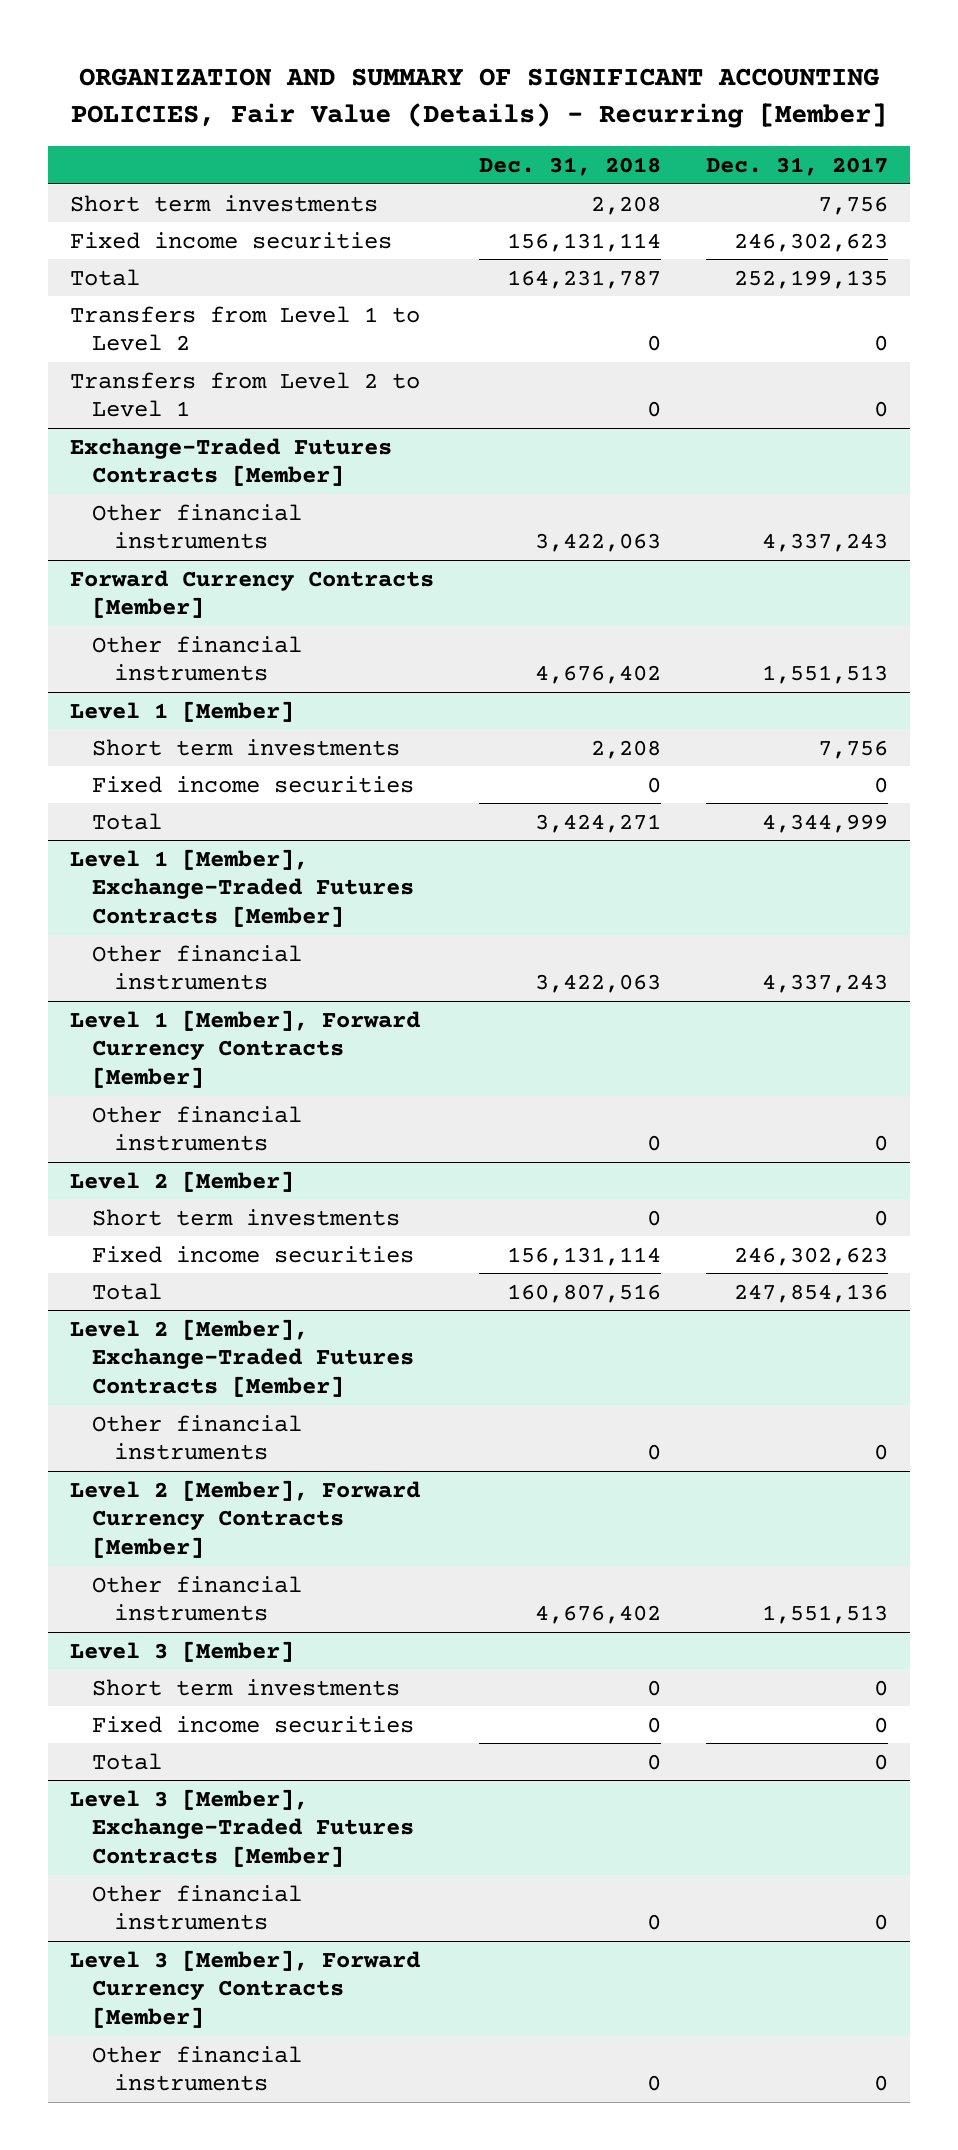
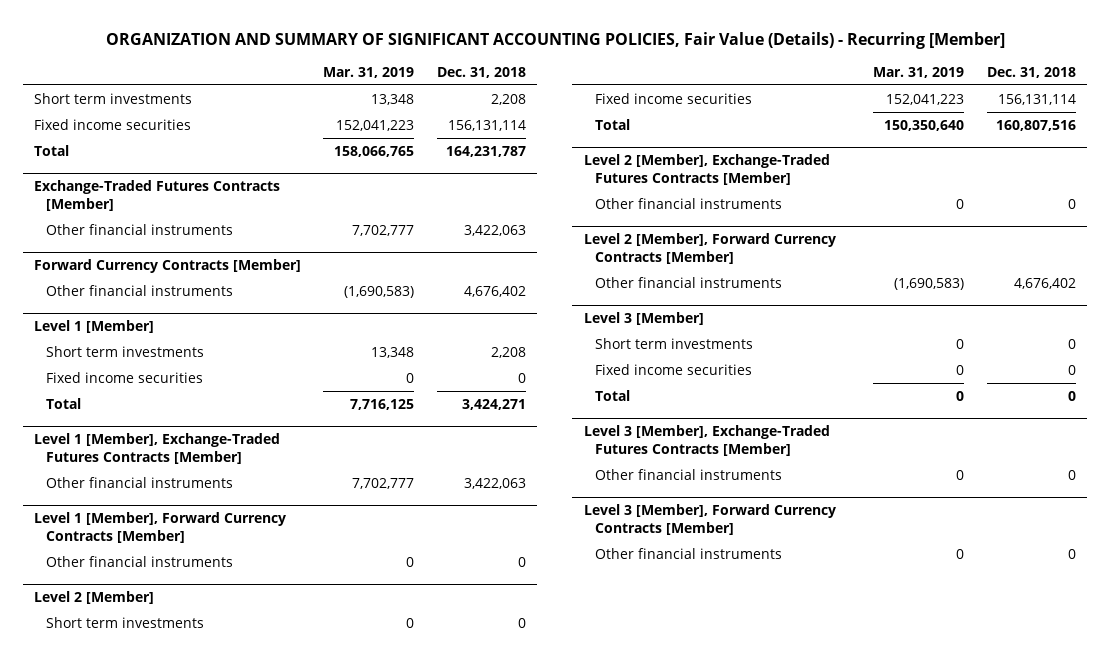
[705,156,888,176] Dec. 31, 2017 -> none
none -> [323,66,415,78] Mar. 31, 2019
[70,305,421,352] Transfers from Level 1 to Level 2 -> none
[70,371,421,418] Transfers from Level 2 to Level 1 -> none

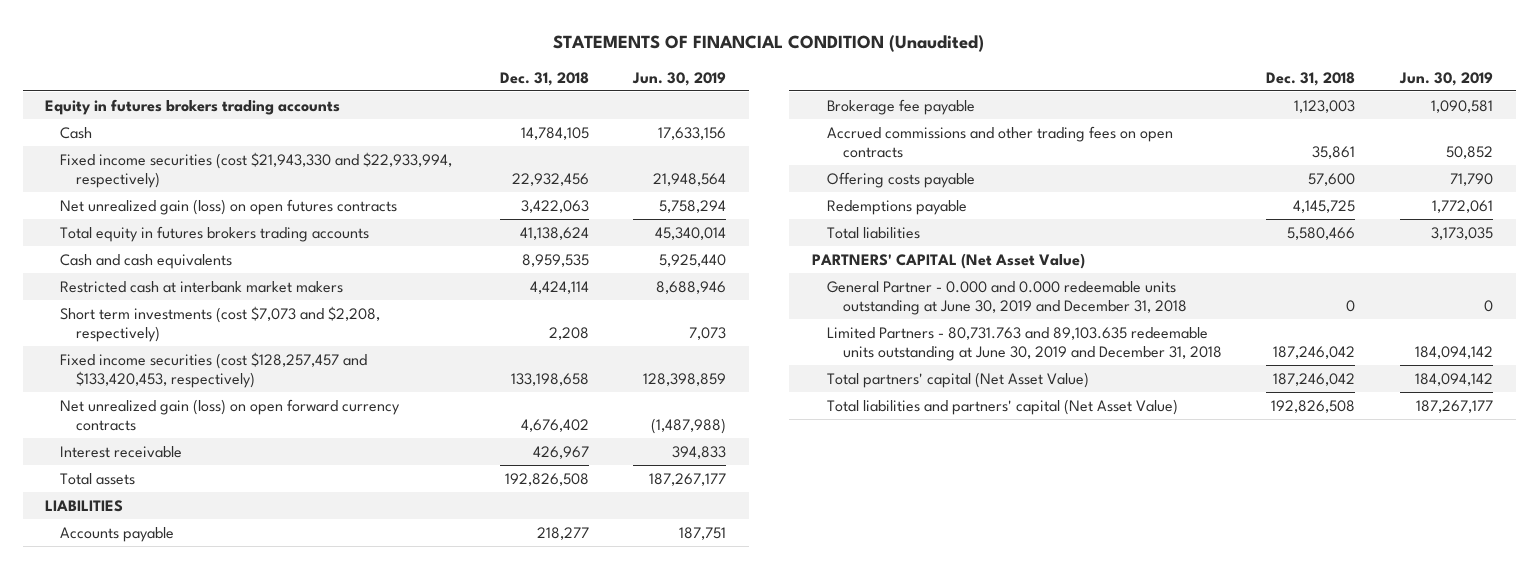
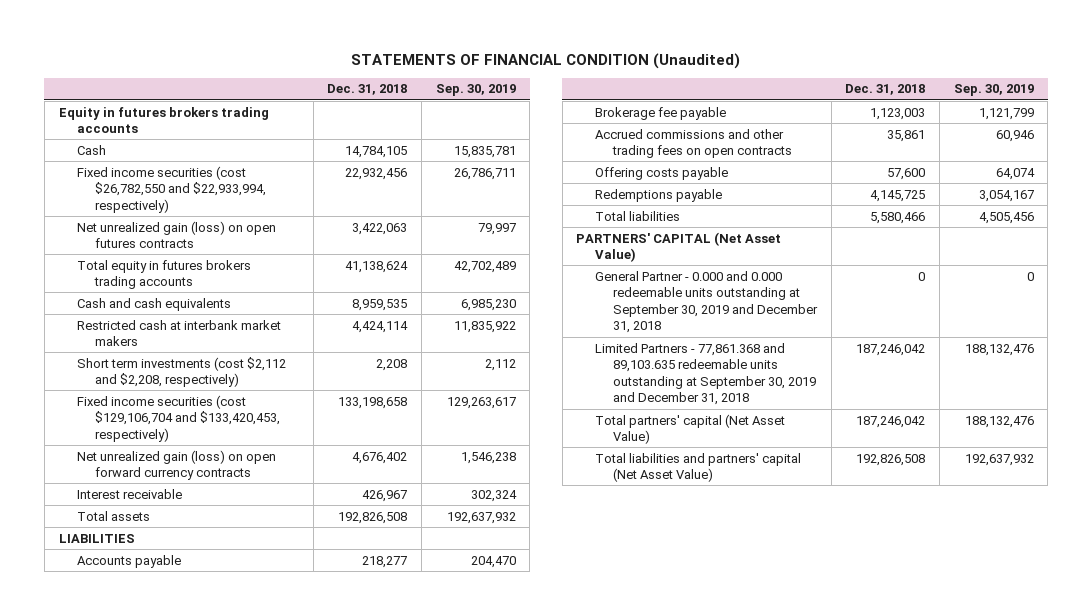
[632,71,727,86] Jun. 30, 2019 -> none
none -> [435,84,516,97] Sep. 30, 2019
[60,151,453,189] Fixed income securities (cost $21,943,330 and $22,933,994, respectively) -> [76,165,267,213] Fixed income securities (cost $26,782,550 and $22,933,994, respectively)
[60,305,381,343] Short term investments (cost $7,073 and $2,208, respectively) -> [76,356,286,388] Short term investments (cost $2,112 and $2,208, respectively)
[60,351,368,389] Fixed income securities (cost $128,257,457 and $133,420,453, respectively) -> [76,394,281,442] Fixed income securities (cost $129,106,704 and $133,420,453, respectively)
[827,280,1187,316] General Partner - 0.000 and 0.000 redeemable units outstanding at June 30, 2019 and December 31, 2018 -> [594,270,818,334] General Partner - 0.000 and 0.000 redeemable units outstanding at September 30, 2019 and December 31, 2018
[827,326,1222,362] Limited Partners - 80,731.763 and 89,103.635 redeemable units outstanding at June 30, 2019 and December 31, 2018 -> [594,342,816,406] Limited Partners - 77,861.368 and 89,103.635 redeemable units outstanding at September 30, 2019 and December 31, 2018

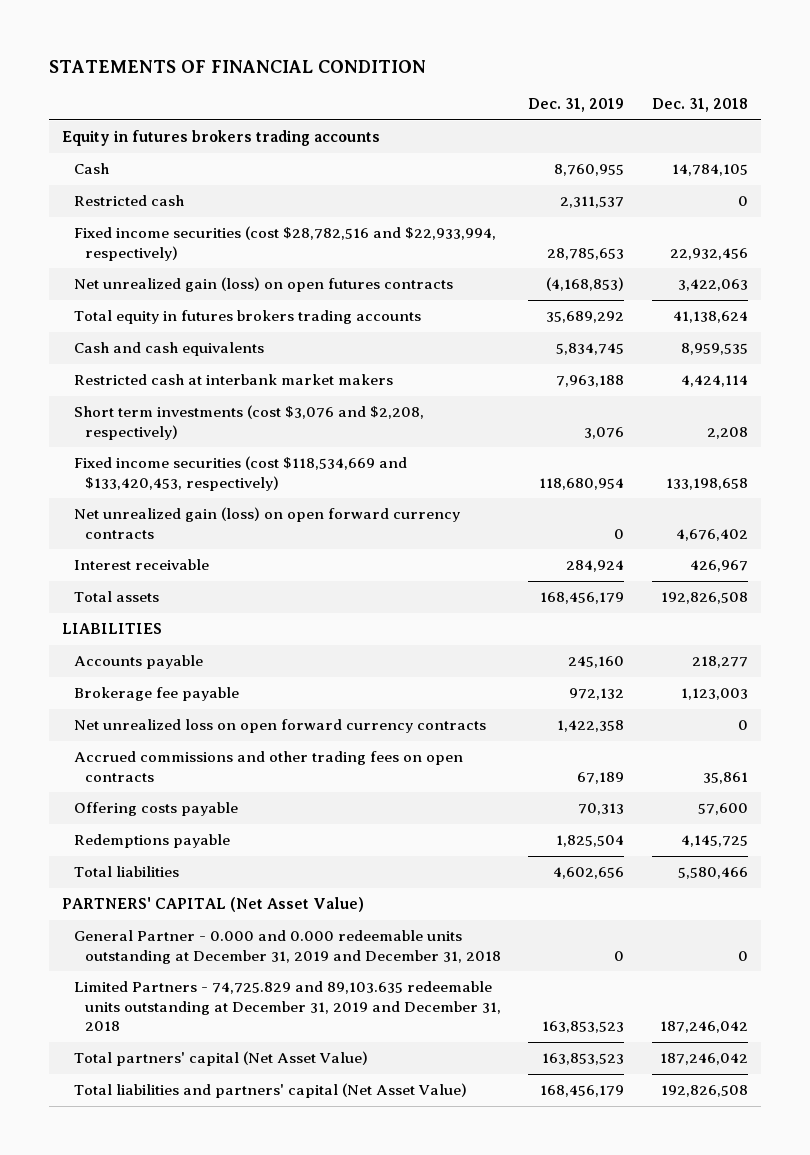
[351,52,741,69] STATEMENTS OF FINANCIAL CONDITION (Unaudited) -> [48,59,426,73] STATEMENTS OF FINANCIAL CONDITION
[435,84,516,97] Sep. 30, 2019 -> none
none -> [528,98,625,113] Dec. 31, 2019
none -> [73,195,184,207] Restricted cash
[76,165,267,213] Fixed income securities (cost $26,782,550 and $22,933,994, respectively) -> [73,226,496,261] Fixed income securities (cost $28,782,516 and $22,933,994, respectively)
[76,356,286,388] Short term investments (cost $2,112 and $2,208, respectively) -> [73,405,424,440] Short term investments (cost $3,076 and $2,208, respectively)
[76,394,281,442] Fixed income securities (cost $129,106,704 and $133,420,453, respectively) -> [73,456,407,491] Fixed income securities (cost $118,534,669 and $133,420,453, respectively)
none -> [73,719,486,734] Net unrealized loss on open forward currency contracts
[594,270,818,334] General Partner - 0.000 and 0.000 redeemable units outstanding at September 30, 2019 and December 31, 2018 -> [73,930,501,964] General Partner - 0.000 and 0.000 redeemable units outstanding at December 31, 2019 and December 31, 2018
[594,342,816,406] Limited Partners - 77,861.368 and 89,103.635 redeemable units outstanding at September 30, 2019 and December 31, 2018 -> [73,981,501,1032] Limited Partners - 74,725.829 and 89,103.635 redeemable units outstanding at December 31, 2019 and December 31, 2018

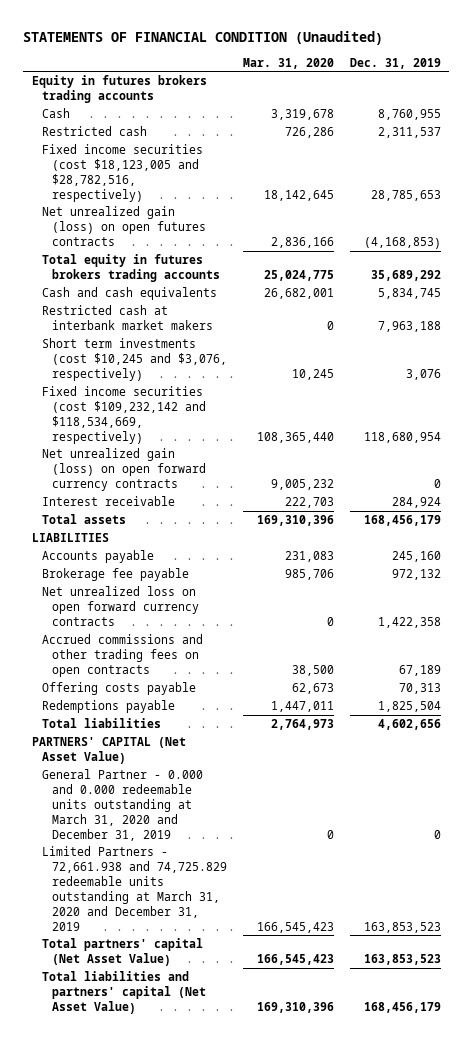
[48,59,426,73] STATEMENTS OF FINANCIAL CONDITION -> [23,30,384,45] STATEMENTS OF FINANCIAL CONDITION (Unaudited)
[651,98,748,113] Dec. 31, 2018 -> none
none -> [242,57,334,69] Mar. 31, 2020
[73,226,496,261] Fixed income securities (cost $28,782,516 and $22,933,994, respectively) -> [41,144,203,202] Fixed income securities (cost $18,123,005 and $28,782,516, respectively)
[73,405,424,440] Short term investments (cost $3,076 and $2,208, respectively) -> [41,338,227,381] Short term investments (cost $10,245 and $3,076, respectively)
[73,456,407,491] Fixed income securities (cost $118,534,669 and $133,420,453, respectively) -> [41,386,206,444] Fixed income securities (cost $109,232,142 and $118,534,669, respectively)
[73,930,501,964] General Partner - 0.000 and 0.000 redeemable units outstanding at December 31, 2019 and December 31, 2018 -> [41,769,203,841] General Partner - 0.000 and 0.000 redeemable units outstanding at March 31, 2020 and December 31, 2019
[73,981,501,1032] Limited Partners - 74,725.829 and 89,103.635 redeemable units outstanding at December 31, 2019 and December 31, 2018 -> [41,846,227,931] Limited Partners - 72,661.938 and 74,725.829 redeemable units outstanding at March 31, 2020 and December 31, 2019

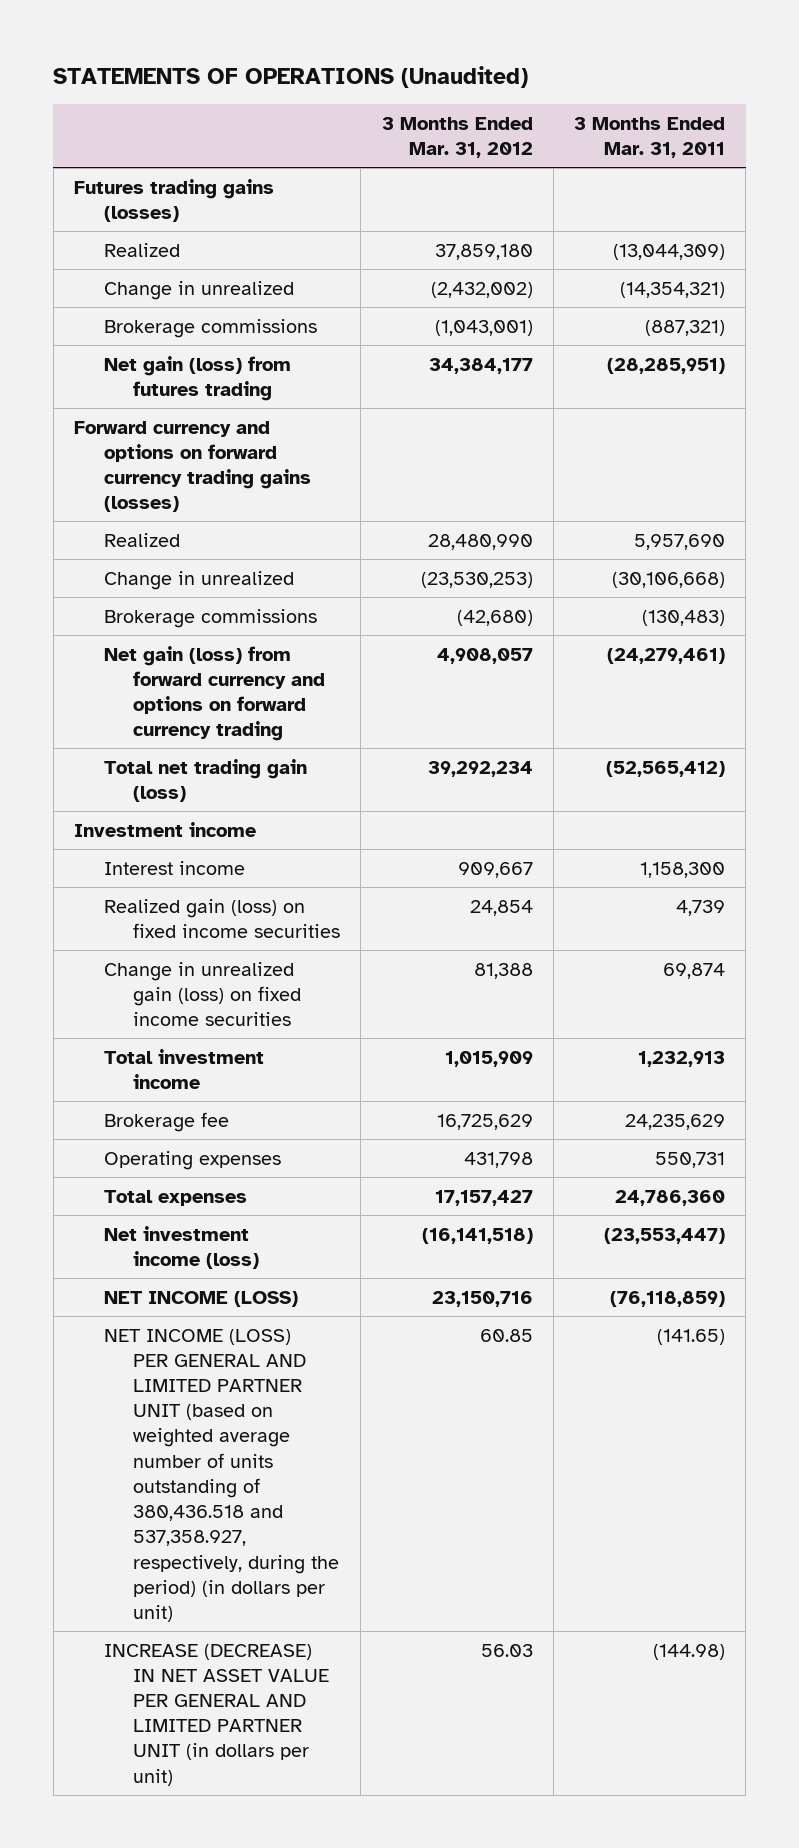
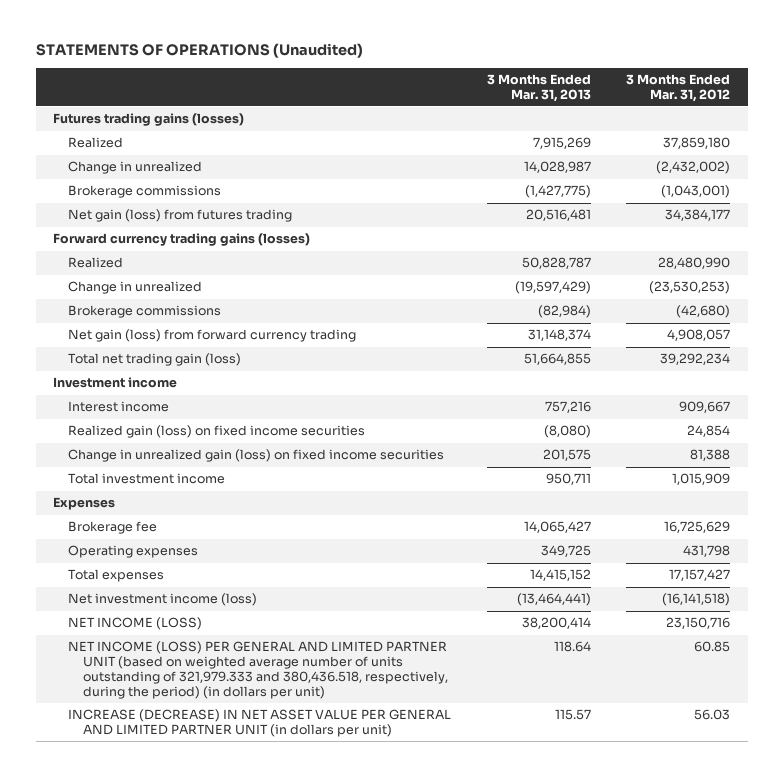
[574,116,726,158] 3 Months Ended Mar. 31, 2011 -> none
none -> [486,74,591,102] 3 Months Ended Mar. 31, 2013
[74,420,311,513] Forward currency and options on forward currency trading gains (losses) -> [53,233,311,247] Forward currency trading gains (losses)
[103,645,325,742] Net gain (loss) from forward currency and options on forward currency trading -> [67,329,356,343] Net gain (loss) from forward currency trading
none -> [53,497,116,511] Expenses
[103,1328,339,1622] NET INCOME (LOSS) PER GENERAL AND LIMITED PARTNER UNIT (based on weighted average number of units outstanding of 380,436.518 and 537,358.927, respectively, during the period) (in dollars per unit) -> [67,641,448,699] NET INCOME (LOSS) PER GENERAL AND LIMITED PARTNER UNIT (based on weighted average number of units outstanding of 321,979.333 and 380,436.518, respectively, during the period) (in dollars per unit)

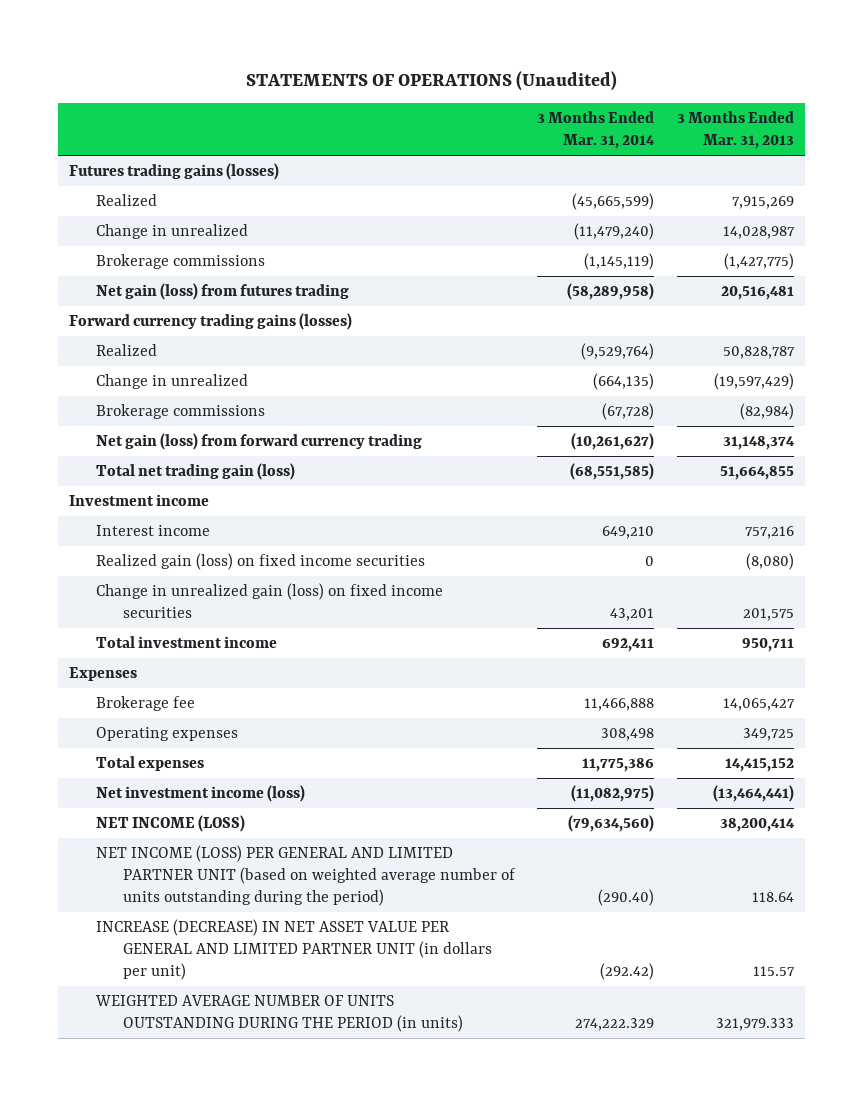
[626,74,731,102] 3 Months Ended Mar. 31, 2012 -> none
none -> [537,111,656,150] 3 Months Ended Mar. 31, 2014
[67,641,448,699] NET INCOME (LOSS) PER GENERAL AND LIMITED PARTNER UNIT (based on weighted average number of units outstanding of 321,979.333 and 380,436.518, respectively, during the period) (in dollars per unit) -> [95,845,516,907] NET INCOME (LOSS) PER GENERAL AND LIMITED PARTNER UNIT (based on weighted average number of units outstanding during the period)
none -> [94,995,463,1033] WEIGHTED AVERAGE NUMBER OF UNITS OUTSTANDING DURING THE PERIOD (in units)

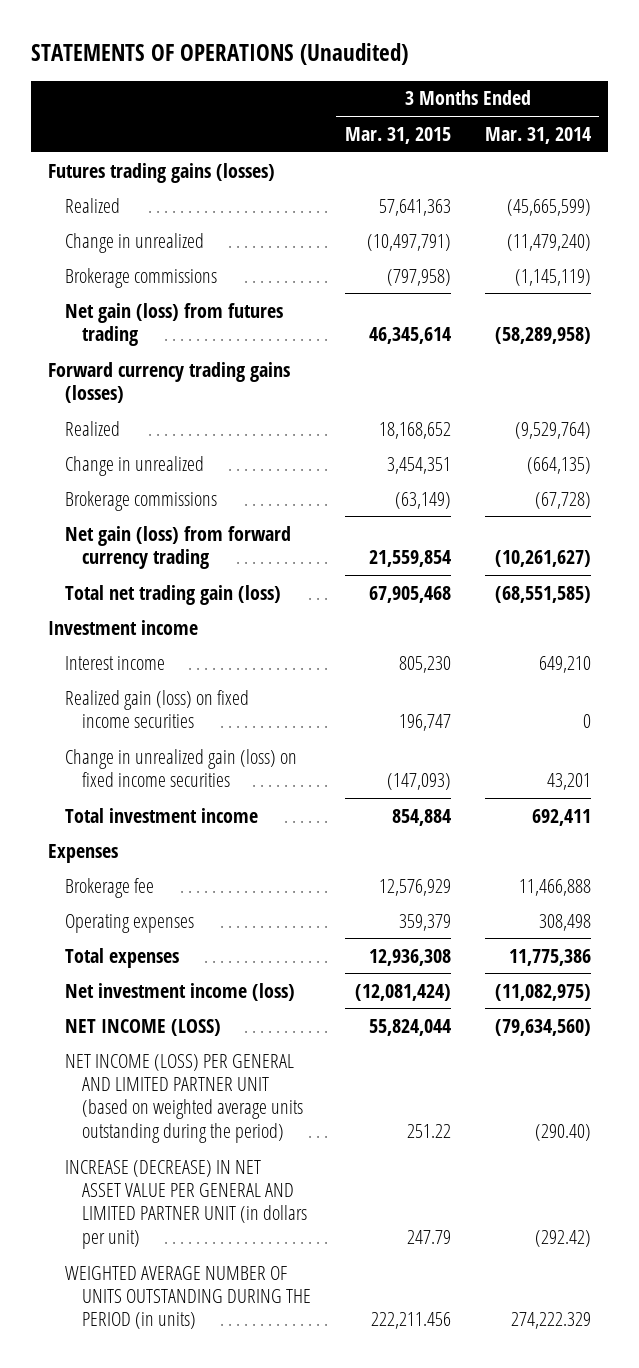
[676,111,794,150] 3 Months Ended Mar. 31, 2013 -> none
none -> [344,126,451,144] Mar. 31, 2015
[95,845,516,907] NET INCOME (LOSS) PER GENERAL AND LIMITED PARTNER UNIT (based on weighted average number of units outstanding during the period) -> [65,1053,303,1143] NET INCOME (LOSS) PER GENERAL AND LIMITED PARTNER UNIT (based on weighted average units outstanding during the period)

